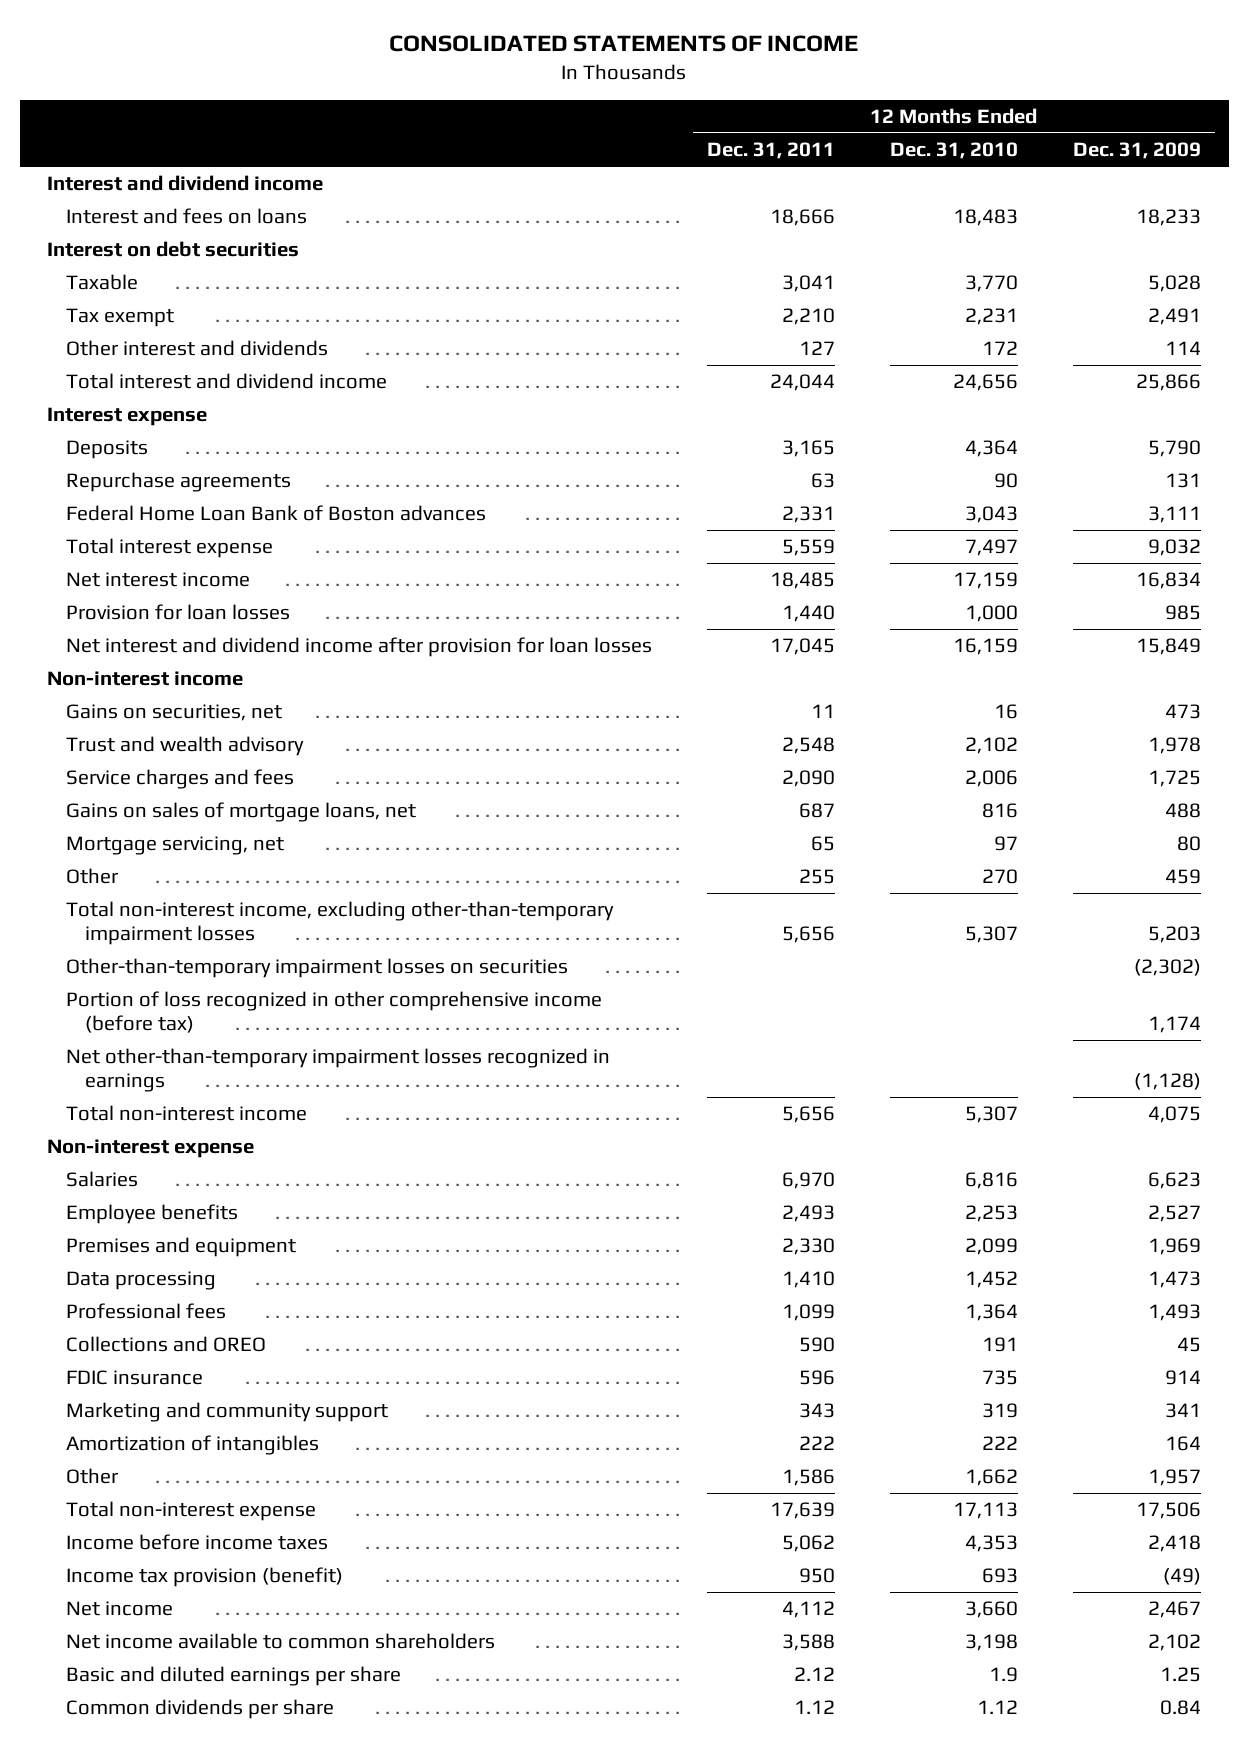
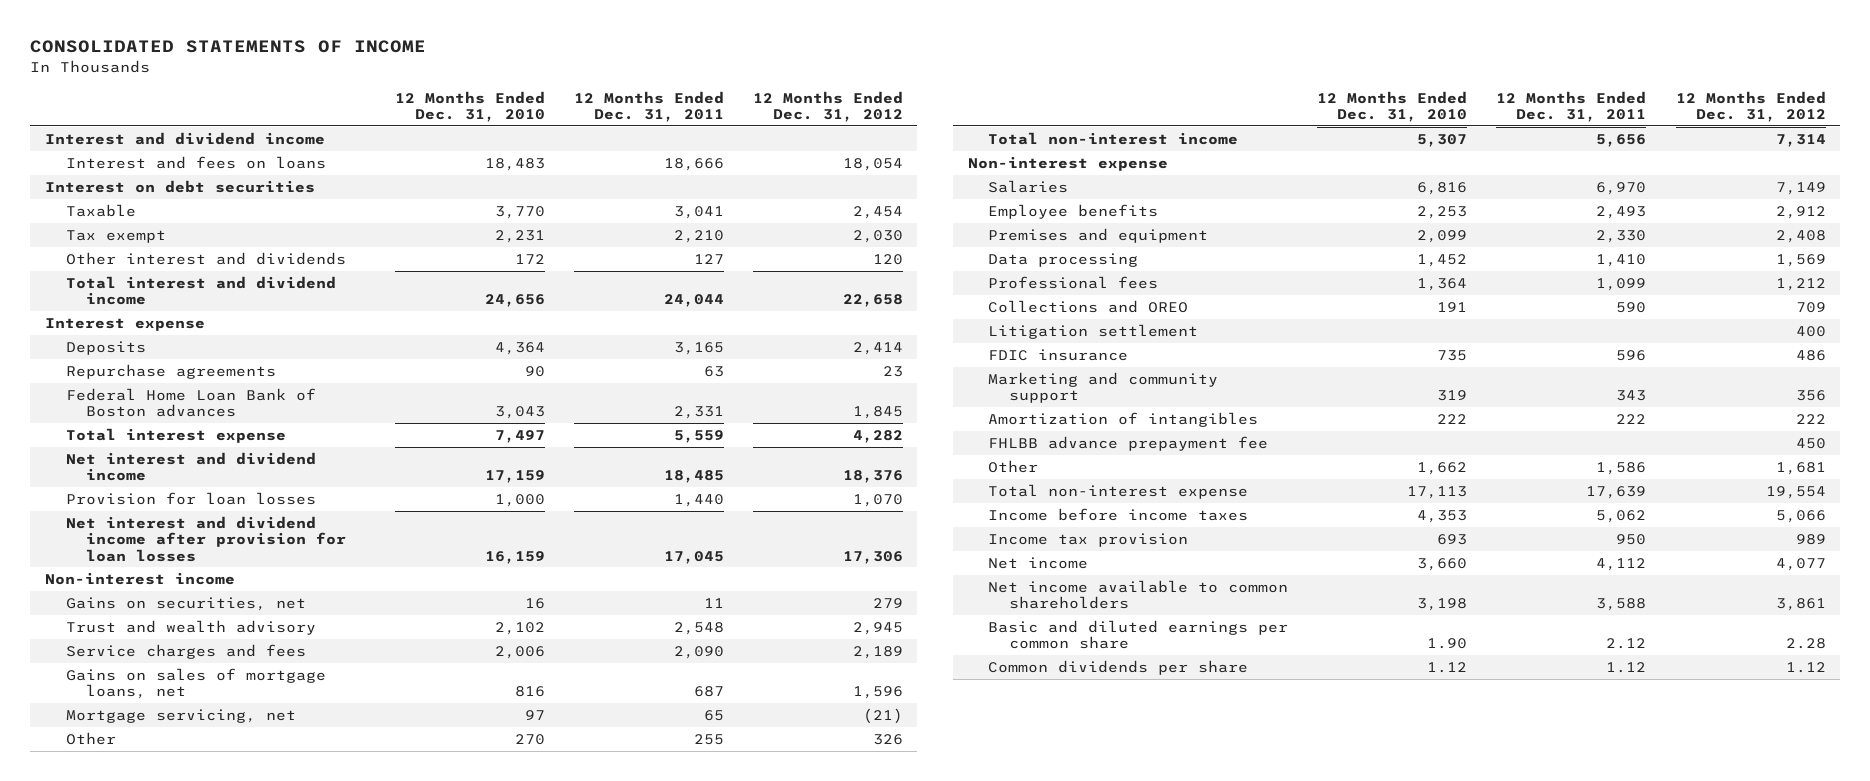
[1073,142,1202,160] Dec. 31, 2009 -> none
none -> [752,90,903,122] 12 Months Ended Dec. 31, 2012
[66,572,251,588] Net interest income -> [65,451,316,482] Net interest and dividend income
[66,901,615,946] Total non-interest income, excluding other-than-temporary impairment losses -> none
[66,958,569,979] Other-than-temporary impairment losses on securities -> none
[66,991,603,1034] Portion of loss recognized in other comprehensive income (before tax) -> none
[66,1048,611,1093] Net other-than-temporary impairment losses recognized in earnings -> none
none -> [988,323,1199,339] Litigation settlement
none -> [988,435,1269,451] FHLBB advance prepayment fee
[66,1567,344,1588] Income tax provision (benefit) -> [988,532,1189,547] Income tax provision
[66,1666,402,1687] Basic and diluted earnings per share -> [988,619,1289,650] Basic and diluted earnings per common share
[989,1667,1019,1683] 1.9 -> [1427,638,1468,650] 1.90

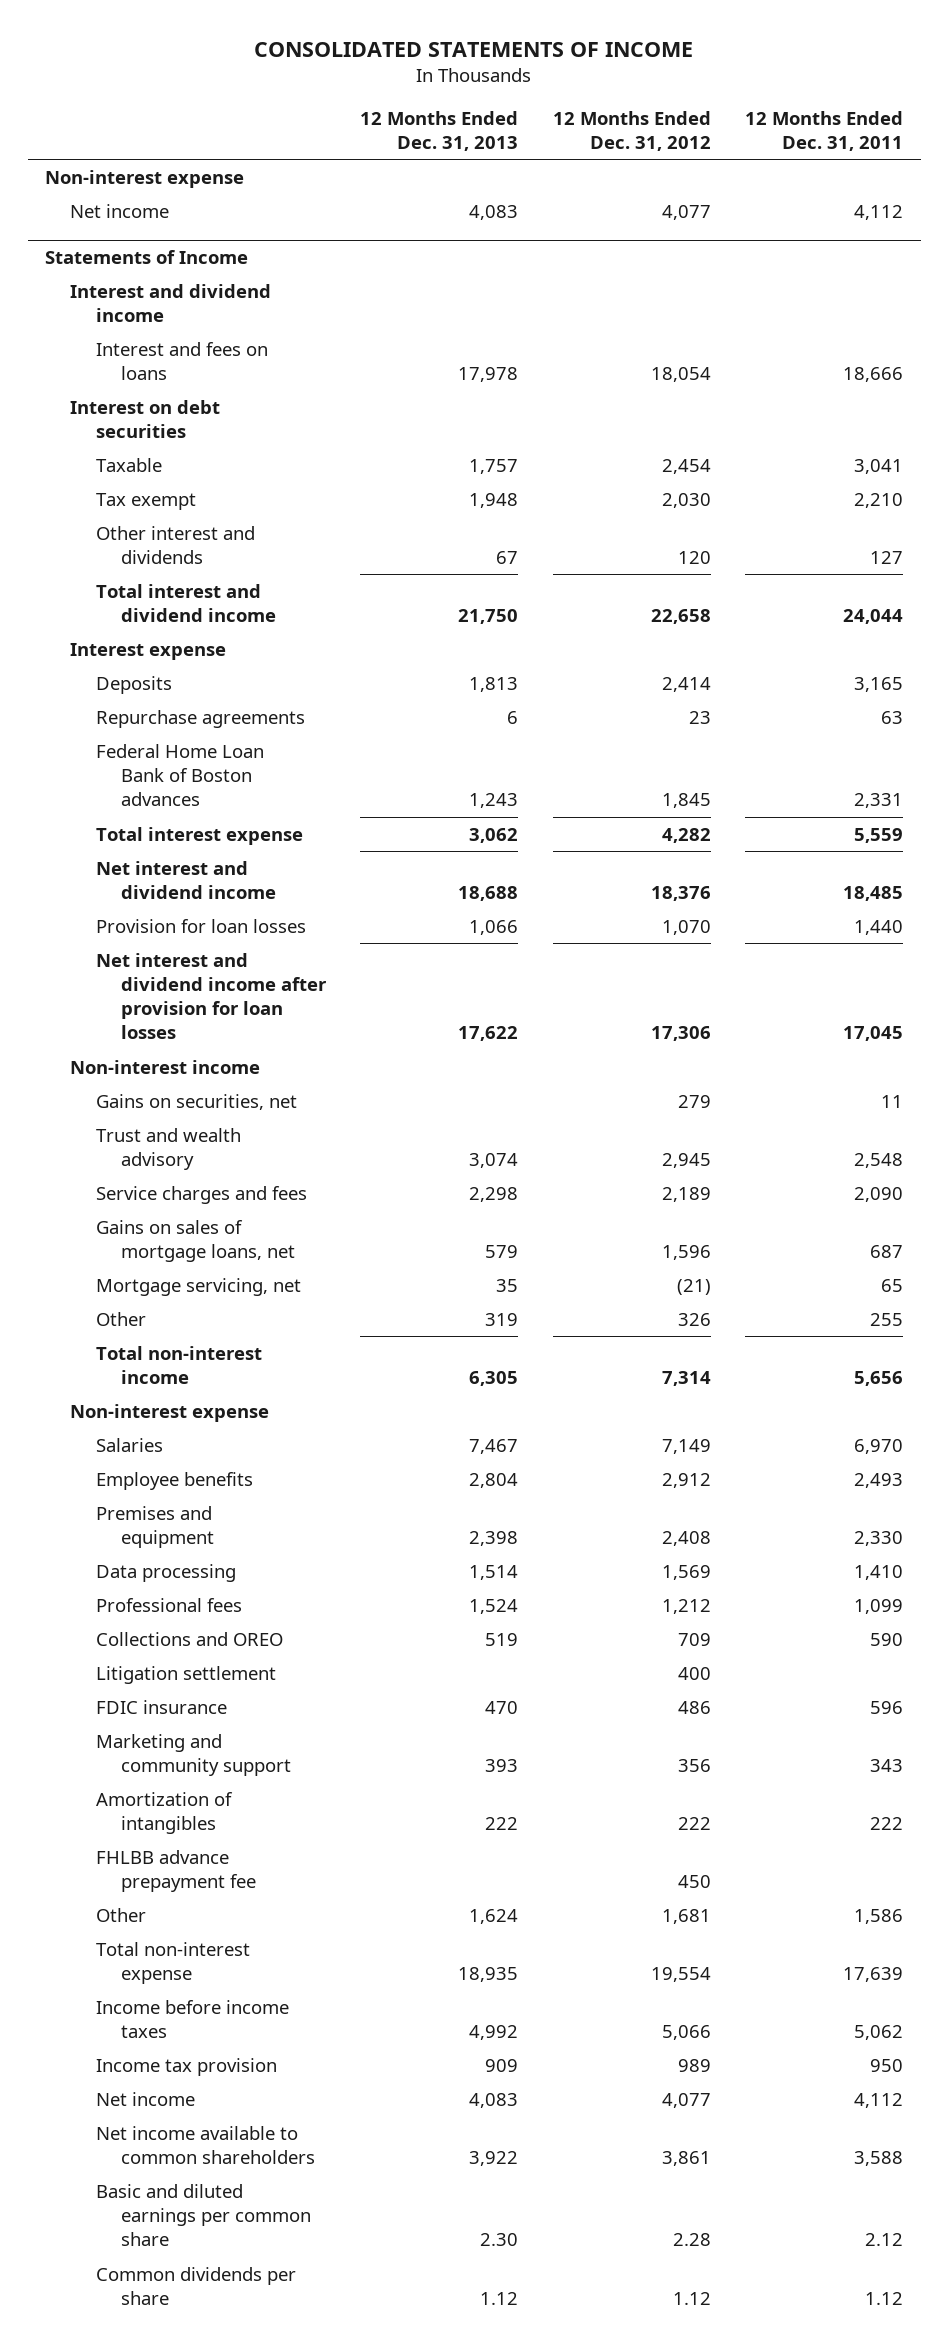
[394,90,545,122] 12 Months Ended Dec. 31, 2010 -> none
none -> [360,110,519,152] 12 Months Ended Dec. 31, 2013
none -> [45,169,245,188] Non-interest expense
none -> [70,203,170,218] Net income
none -> [45,249,249,264] Statements of Income

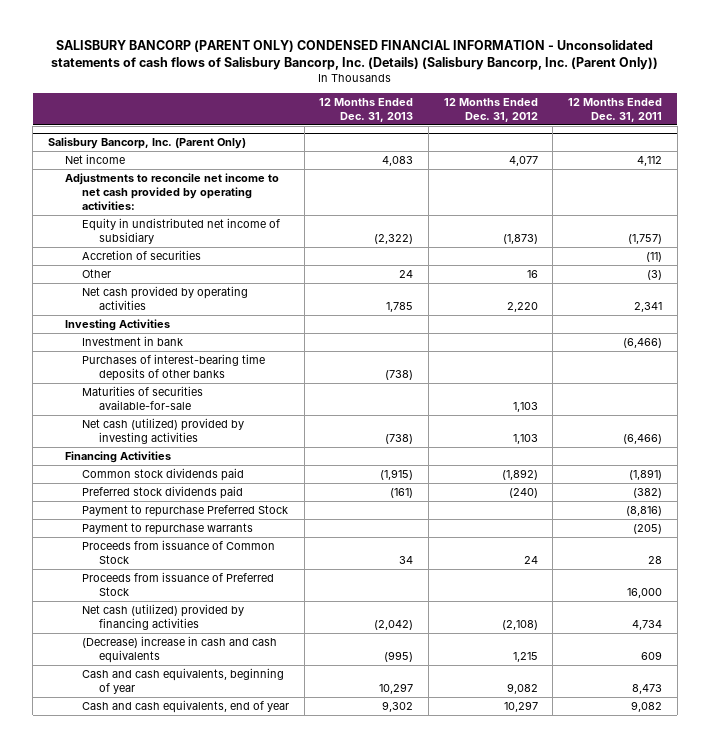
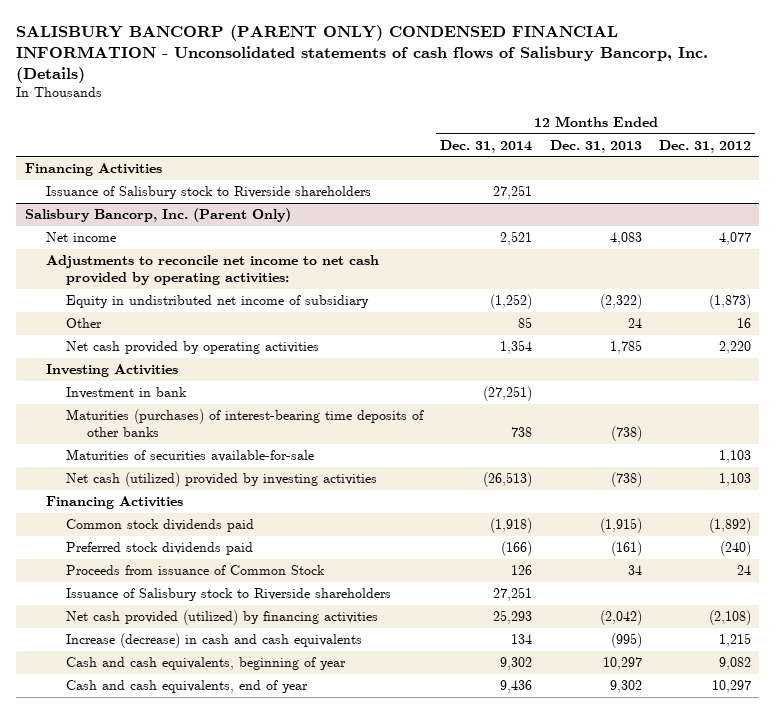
[51,39,659,71] SALISBURY BANCORP (PARENT ONLY) CONDENSED FINANCIAL INFORMATION - Unconsolidated statements of cash flows of Salisbury Bancorp, Inc. (Details) (Salisbury Bancorp, Inc. (Parent Only)) -> [16,25,709,84] SALISBURY BANCORP (PARENT ONLY) CONDENSED FINANCIAL INFORMATION - Unconsolidated statements of cash flows of Salisbury Bancorp, Inc. (Details)
[568,97,663,122] 12 Months Ended Dec. 31, 2011 -> none
none -> [440,139,533,153] Dec. 31, 2014
none -> [24,163,162,177] Financing Activities
none -> [45,186,371,200] Issuance of Salisbury stock to Riverside shareholders
[81,249,201,260] Accretion of securities -> none
[81,353,265,381] Purchases of interest-bearing time deposits of other banks -> [66,409,425,438] Maturities (purchases) of interest-bearing time deposits of other banks
[81,504,288,517] Payment to repurchase Preferred Stock -> none
[81,522,253,535] Payment to repurchase warrants -> none
[81,571,274,596] Proceeds from issuance of Preferred Stock -> none
none -> [66,588,392,602] Issuance of Salisbury stock to Riverside shareholders
[81,603,244,630] Net cash (utilized) provided by financing activities -> [66,610,379,626] Net cash provided (utilized) by financing activities
[81,635,277,663] (Decrease) increase in cash and cash equivalents -> [66,633,363,649] Increase (decrease) in cash and cash equivalents

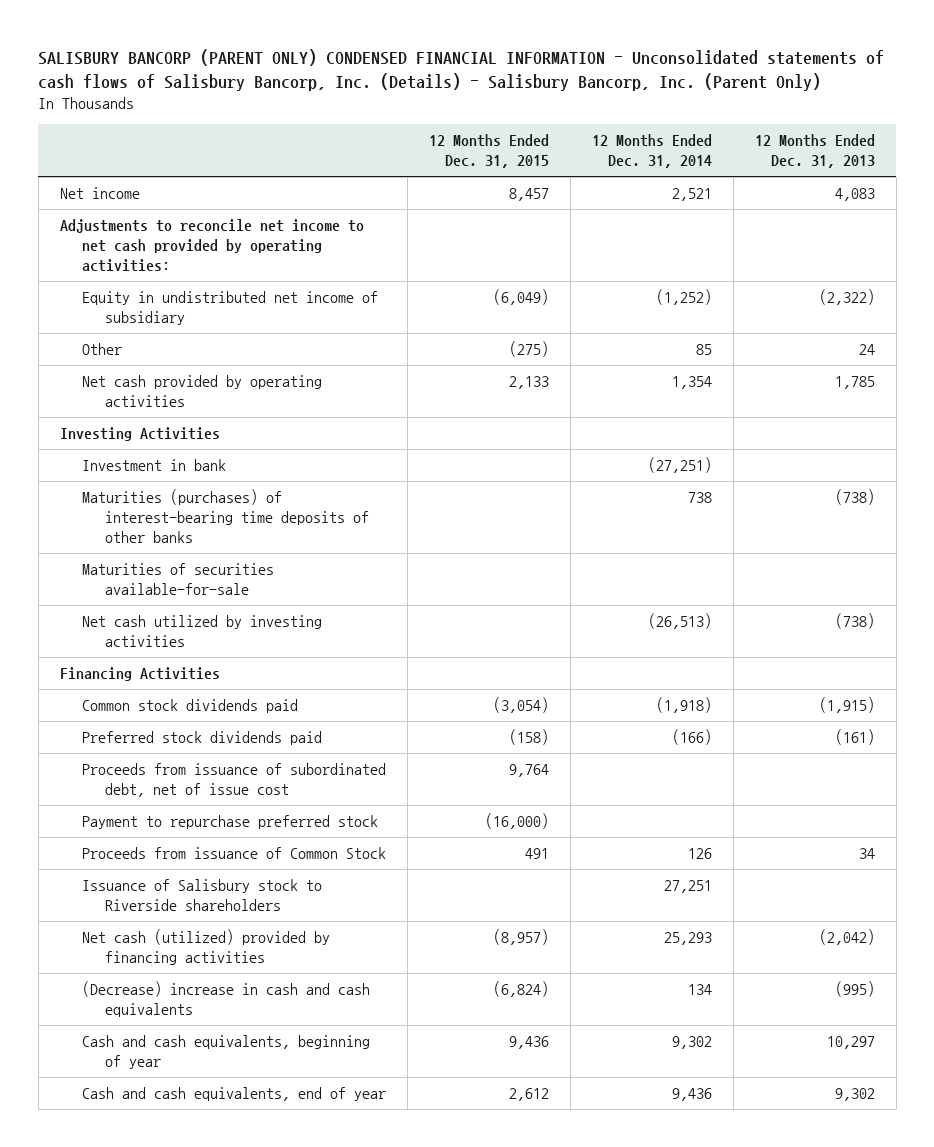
[16,25,709,84] SALISBURY BANCORP (PARENT ONLY) CONDENSED FINANCIAL INFORMATION - Unconsolidated statements of cash flows of Salisbury Bancorp, Inc. (Details) -> [38,48,885,91] SALISBURY BANCORP (PARENT ONLY) CONDENSED FINANCIAL INFORMATION - Unconsolidated statements of cash flows of Salisbury Bancorp, Inc. (Details) - Salisbury Bancorp, Inc. (Parent Only)
[658,139,751,153] Dec. 31, 2012 -> none
none -> [429,133,550,169] 12 Months Ended Dec. 31, 2015
[24,163,162,177] Financing Activities -> none
[45,186,371,200] Issuance of Salisbury stock to Riverside shareholders -> none
[24,208,291,223] Salisbury Bancorp, Inc. (Parent Only) -> none
[66,472,378,488] Net cash (utilized) provided by investing activities -> [82,615,323,648] Net cash utilized by investing activities
none -> [82,763,387,798] Proceeds from issuance of subordinated debt, net of issue cost
none -> [82,815,379,830] Payment to repurchase preferred stock
[66,610,379,626] Net cash provided (utilized) by financing activities -> [82,929,331,966] Net cash (utilized) provided by financing activities
[66,633,363,649] Increase (decrease) in cash and cash equivalents -> [82,981,371,1018] (Decrease) increase in cash and cash equivalents

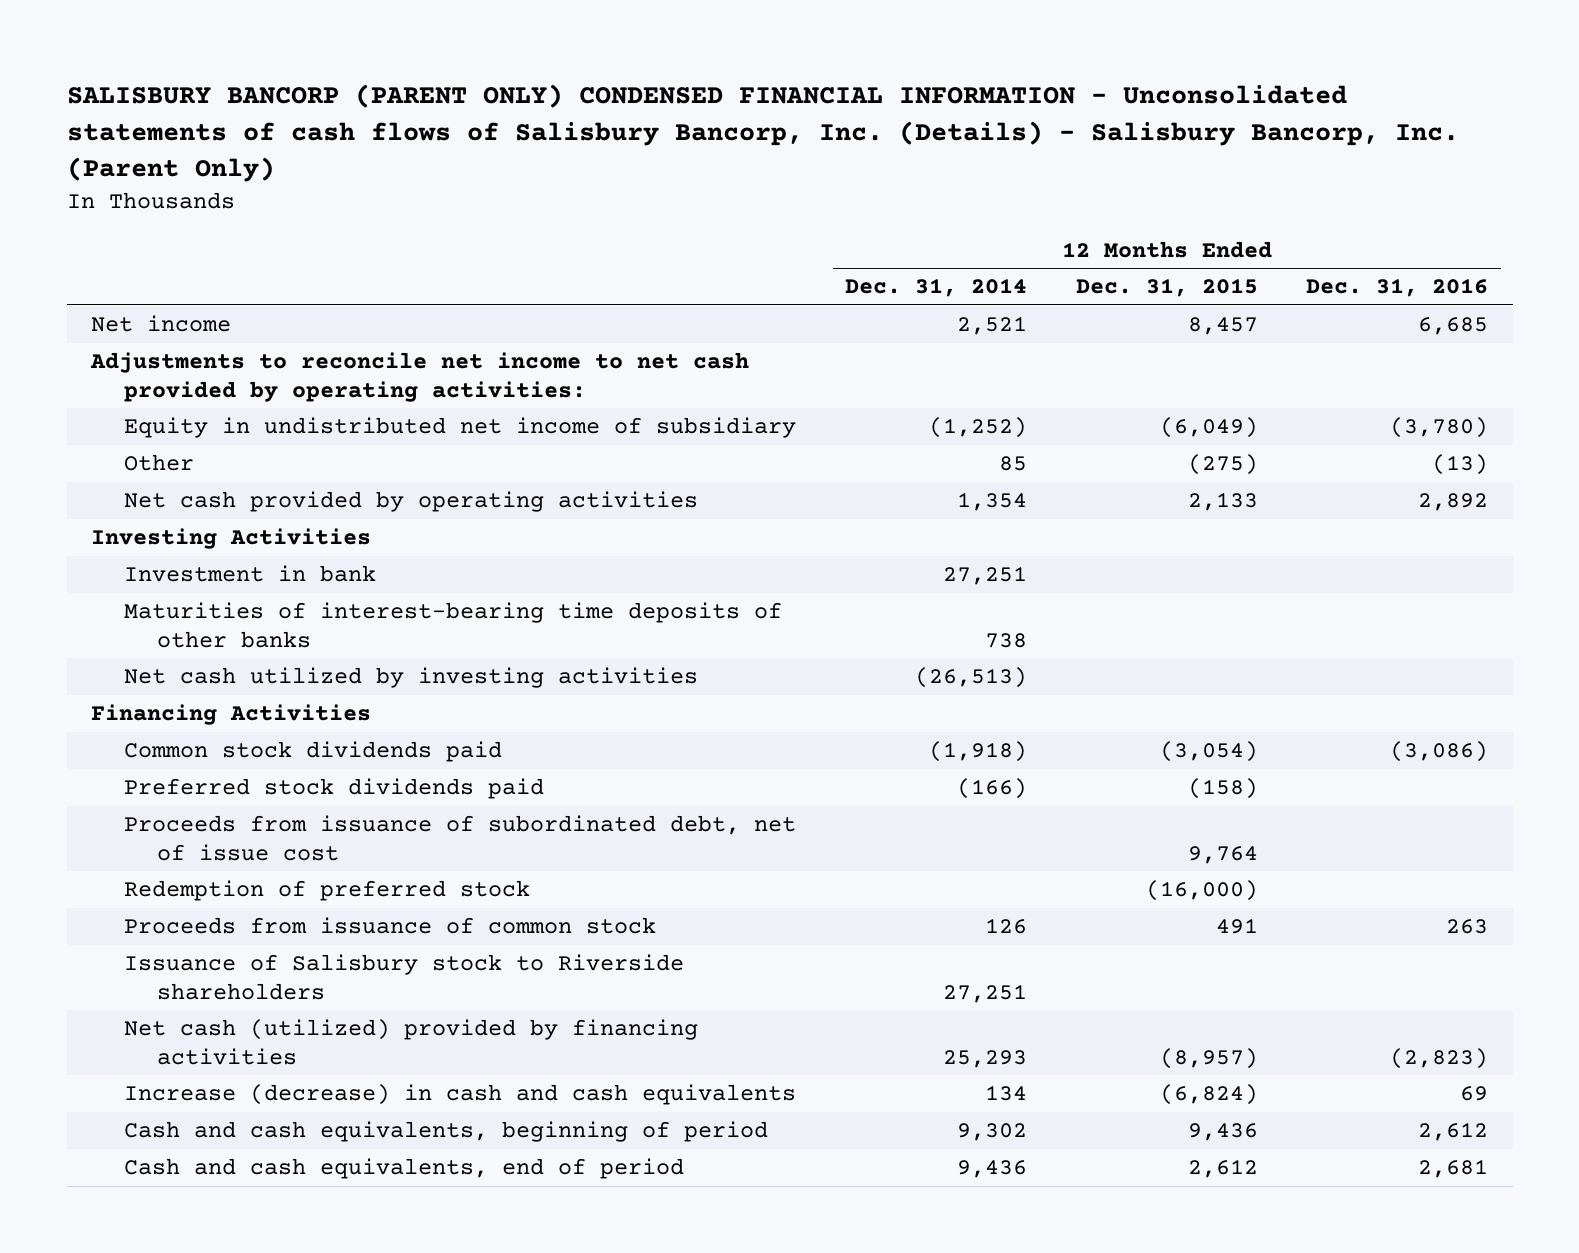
[754,133,875,169] 12 Months Ended Dec. 31, 2013 -> none
none -> [1306,278,1489,298] Dec. 31, 2016
[82,563,275,596] Maturities of securities available-for-sale -> none
[647,457,712,474] (27,251) -> [942,566,1027,586] 27,251
[82,489,369,544] Maturities (purchases) of interest-bearing time deposits of other banks -> [124,602,783,648] Maturities of interest-bearing time deposits of other banks
[82,815,379,830] Payment to repurchase preferred stock -> [124,880,531,902] Redemption of preferred stock
[82,847,387,860] Proceeds from issuance of Common Stock -> [124,917,657,935] Proceeds from issuance of common stock
[82,981,371,1018] (Decrease) increase in cash and cash equivalents -> [124,1084,797,1106] Increase (decrease) in cash and cash equivalents
[82,1035,371,1070] Cash and cash equivalents, beginning of year -> [124,1121,769,1143] Cash and cash equivalents, beginning of period
[82,1087,387,1102] Cash and cash equivalents, end of year -> [124,1158,685,1180] Cash and cash equivalents, end of period

